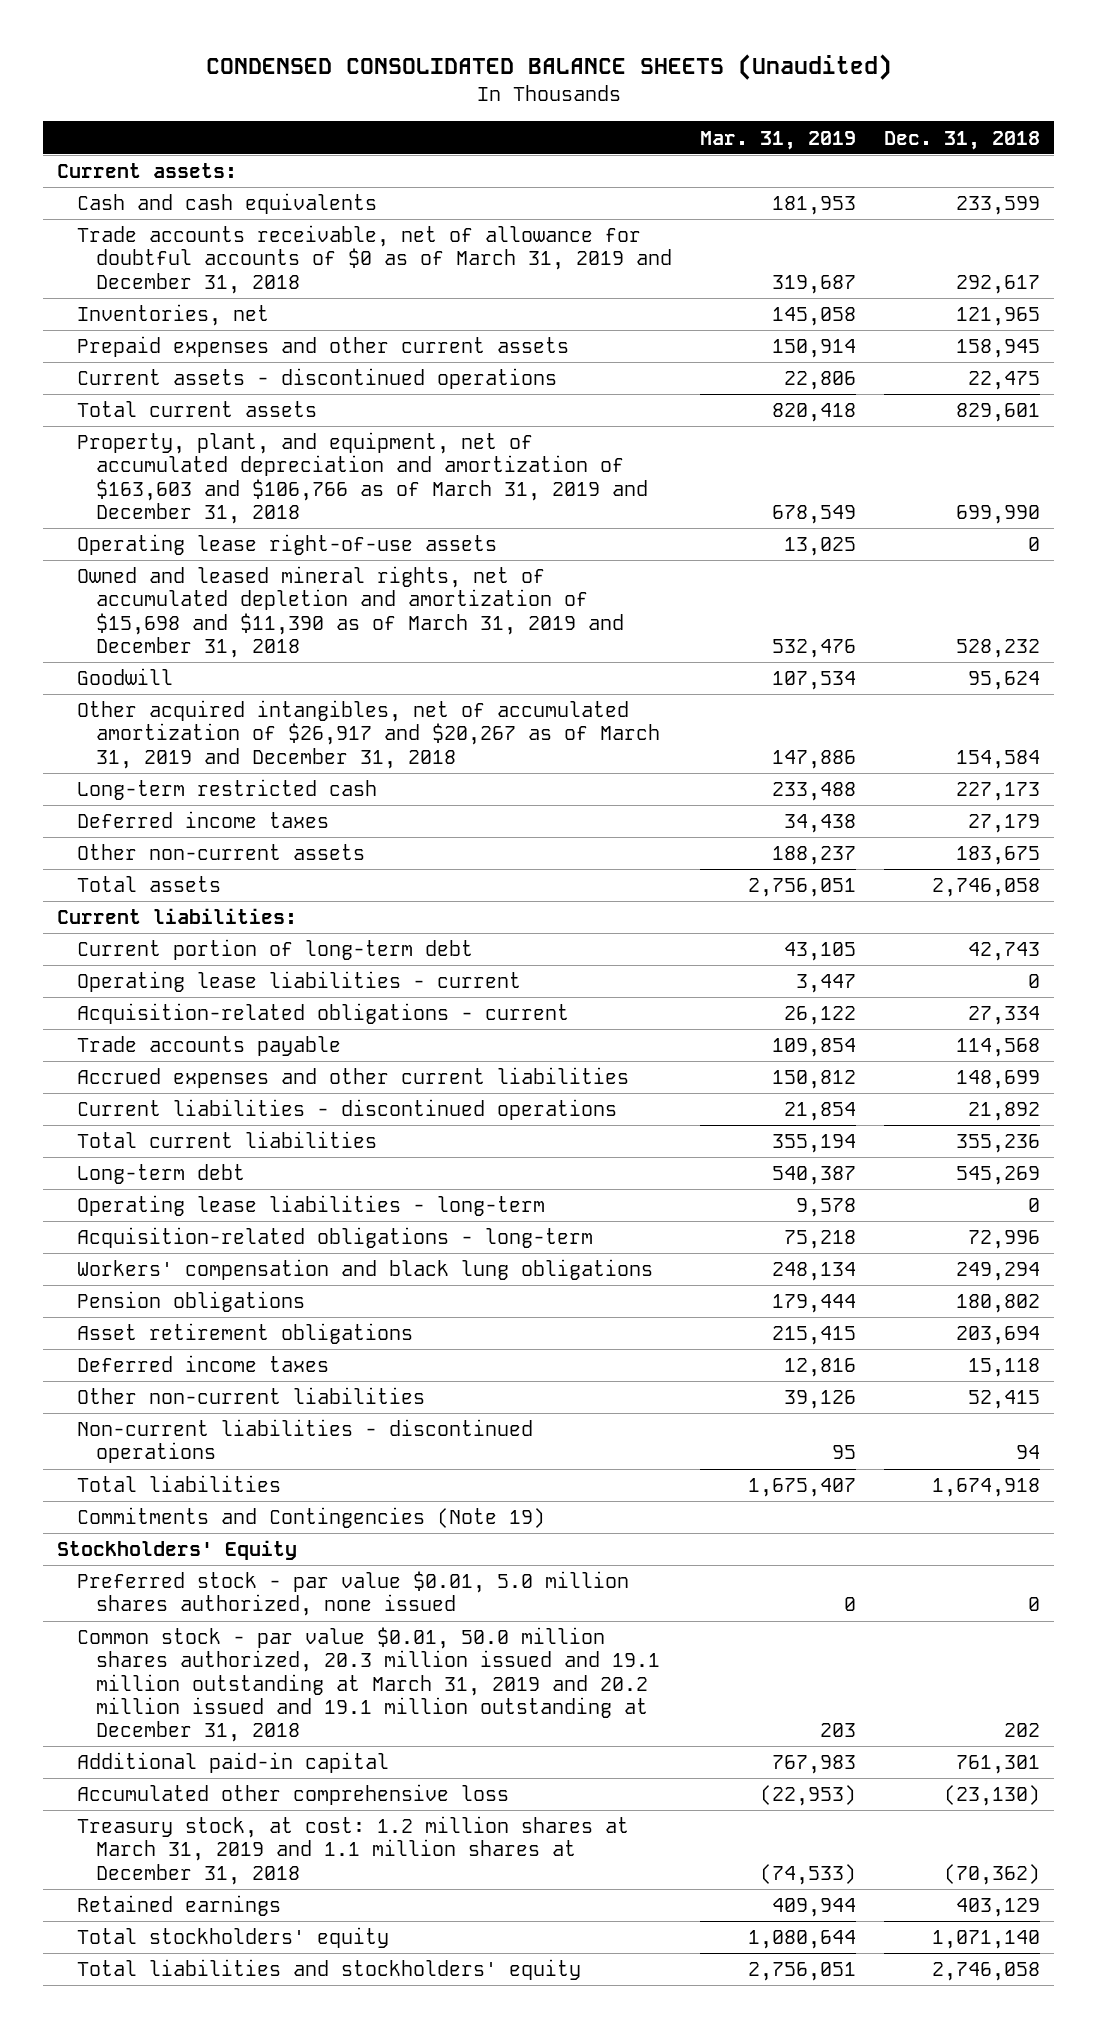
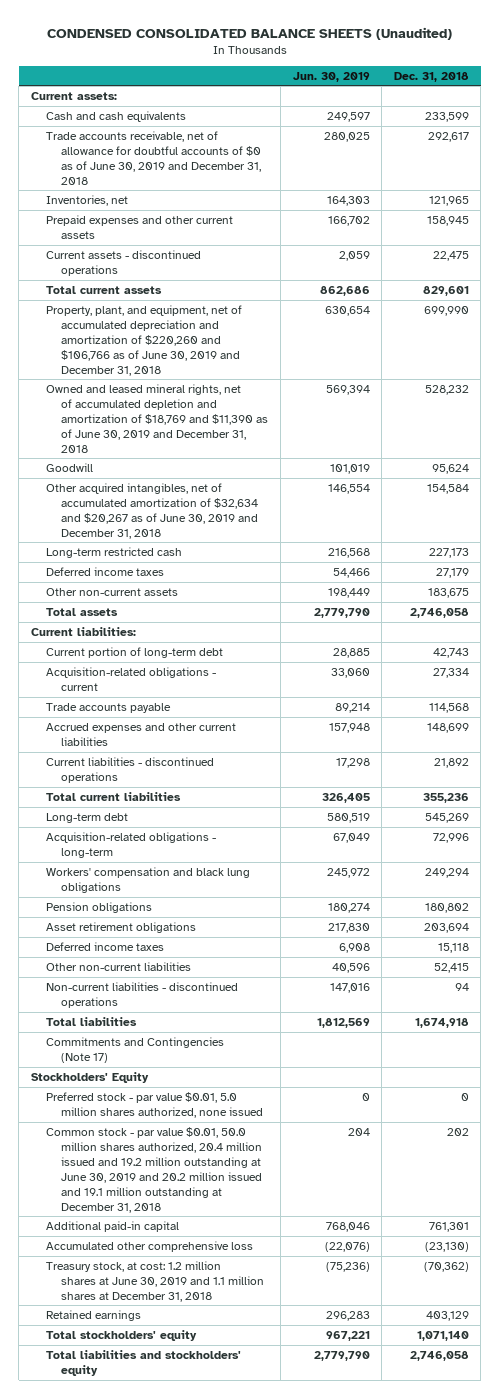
[700,130,857,150] Mar. 31, 2019 -> none
none -> [292,71,370,82] Jun. 30, 2019
[76,225,673,294] Trade accounts receivable, net of allowance for doubtful accounts of $0 as of March 31, 2019 and December 31, 2018 -> [46,130,262,185] Trade accounts receivable, net of allowance for doubtful accounts of $0 as of June 30, 2019 and December 31, 2018
[76,534,497,556] Operating lease right-of-use assets -> none
[76,432,649,524] Property, plant, and equipment, net of accumulated depreciation and amortization of $163,603 and $106,766 as of March 31, 2019 and December 31, 2018 -> [46,304,243,376] Property, plant, and equipment, net of accumulated depreciation and amortization of $220,260 and $106,766 as of June 30, 2019 and December 31, 2018
[76,566,625,658] Owned and leased mineral rights, net of accumulated depletion and amortization of $15,698 and $11,390 as of March 31, 2019 and December 31, 2018 -> [46,383,269,453] Owned and leased mineral rights, net of accumulated depletion and amortization of $18,769 and $11,390 as of June 30, 2019 and December 31, 2018
[76,700,661,769] Other acquired intangibles, net of accumulated amortization of $26,917 and $20,267 as of March 31, 2019 and December 31, 2018 -> [46,482,259,539] Other acquired intangibles, net of accumulated amortization of $32,634 and $20,267 as of June 30, 2019 and December 31, 2018
[76,971,521,993] Operating lease liabilities - current -> none
[76,1195,545,1217] Operating lease liabilities - long-term -> none
[76,1507,545,1529] Commitments and Contingencies (Note 19) -> [46,1036,225,1063] Commitments and Contingencies (Note 17)
[76,1627,661,1743] Common stock - par value $0.01, 50.0 million shares authorized, 20.3 million issued and 19.1 million outstanding at March 31, 2019 and 20.2 million issued and 19.1 million outstanding at December 31, 2018 -> [46,1126,263,1213] Common stock - par value $0.01, 50.0 million shares authorized, 20.4 million issued and 19.2 million outstanding at June 30, 2019 and 20.2 million issued and 19.1 million outstanding at December 31, 2018
[76,1816,629,1885] Treasury stock, at cost: 1.2 million shares at March 31, 2019 and 1.1 million shares at December 31, 2018 -> [46,1260,265,1302] Treasury stock, at cost: 1.2 million shares at June 30, 2019 and 1.1 million shares at December 31, 2018

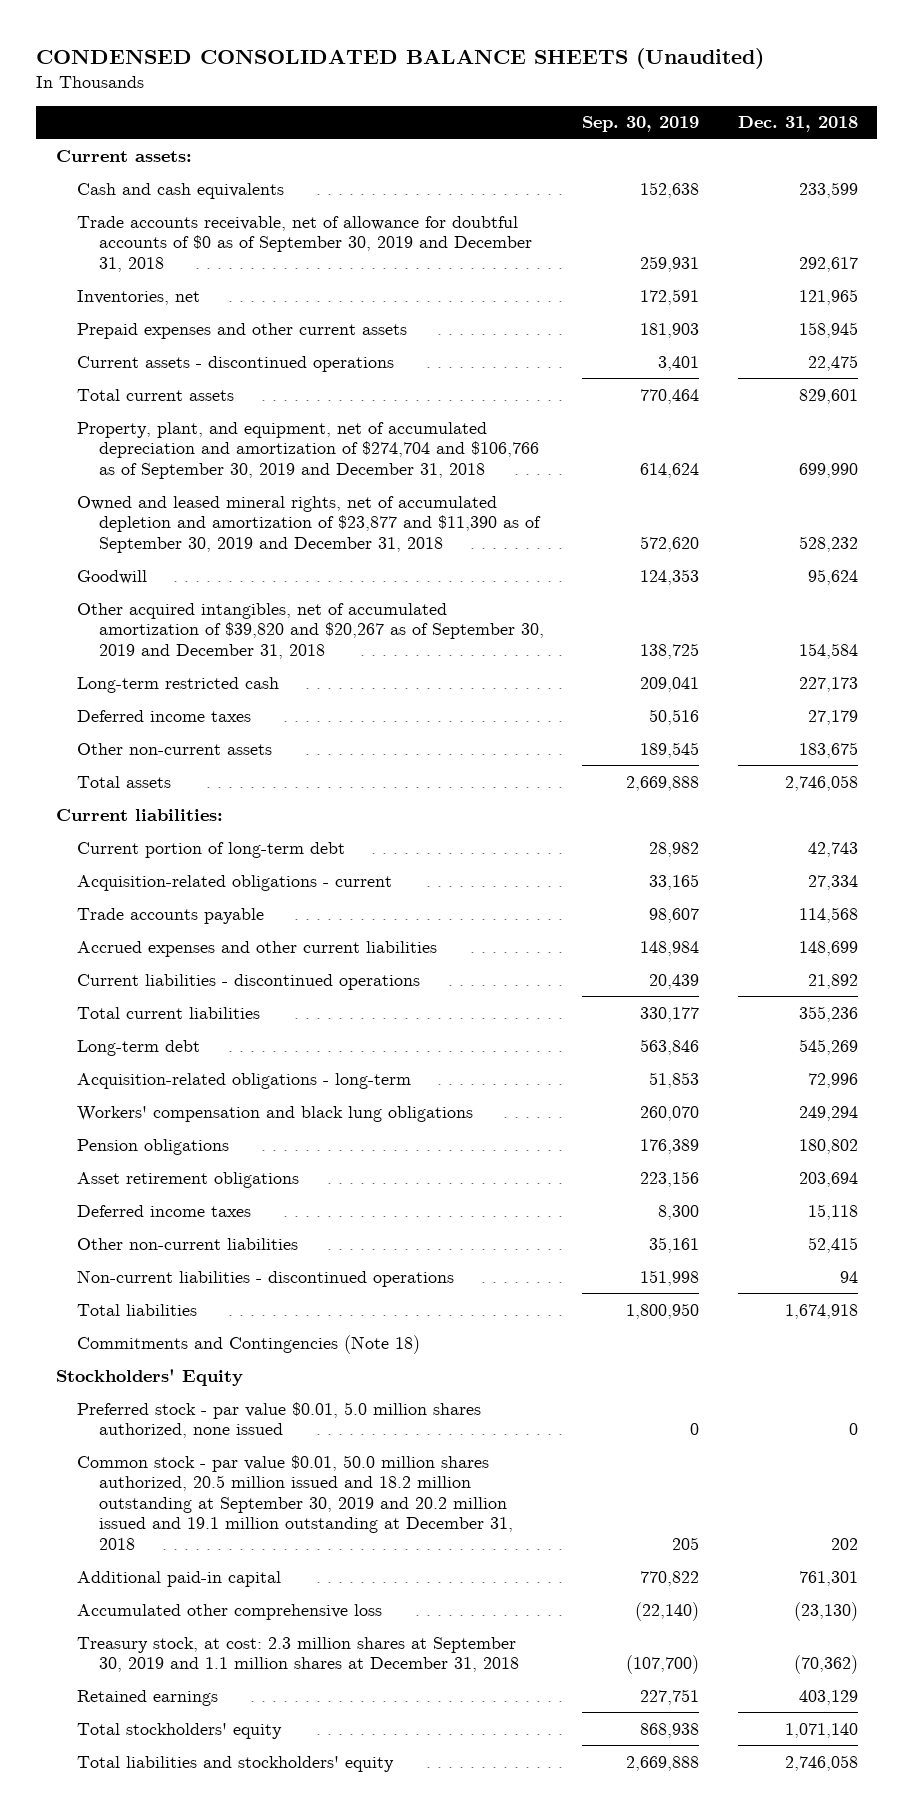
[292,71,370,82] Jun. 30, 2019 -> none
none -> [582,116,700,133] Sep. 30, 2019
[46,130,262,185] Trade accounts receivable, net of allowance for doubtful accounts of $0 as of June 30, 2019 and December 31, 2018 -> [77,215,532,272] Trade accounts receivable, net of allowance for doubtful accounts of $0 as of September 30, 2019 and December 31, 2018
[46,304,243,376] Property, plant, and equipment, net of accumulated depreciation and amortization of $220,260 and $106,766 as of June 30, 2019 and December 31, 2018 -> [77,421,539,479] Property, plant, and equipment, net of accumulated depreciation and amortization of $274,704 and $106,766 as of September 30, 2019 and December 31, 2018
[46,383,269,453] Owned and leased mineral rights, net of accumulated depletion and amortization of $18,769 and $11,390 as of June 30, 2019 and December 31, 2018 -> [77,495,541,553] Owned and leased mineral rights, net of accumulated depletion and amortization of $23,877 and $11,390 as of September 30, 2019 and December 31, 2018
[46,482,259,539] Other acquired intangibles, net of accumulated amortization of $32,634 and $20,267 as of June 30, 2019 and December 31, 2018 -> [77,602,544,659] Other acquired intangibles, net of accumulated amortization of $39,820 and $20,267 as of September 30, 2019 and December 31, 2018
[46,1036,225,1063] Commitments and Contingencies (Note 17) -> [77,1334,421,1354] Commitments and Contingencies (Note 18)
[46,1126,263,1213] Common stock - par value $0.01, 50.0 million shares authorized, 20.4 million issued and 19.2 million outstanding at June 30, 2019 and 20.2 million issued and 19.1 million outstanding at December 31, 2018 -> [77,1454,513,1550] Common stock - par value $0.01, 50.0 million shares authorized, 20.5 million issued and 18.2 million outstanding at September 30, 2019 and 20.2 million issued and 19.1 million outstanding at December 31, 2018
[46,1260,265,1302] Treasury stock, at cost: 1.2 million shares at June 30, 2019 and 1.1 million shares at December 31, 2018 -> [77,1636,519,1673] Treasury stock, at cost: 2.3 million shares at September 30, 2019 and 1.1 million shares at December 31, 2018

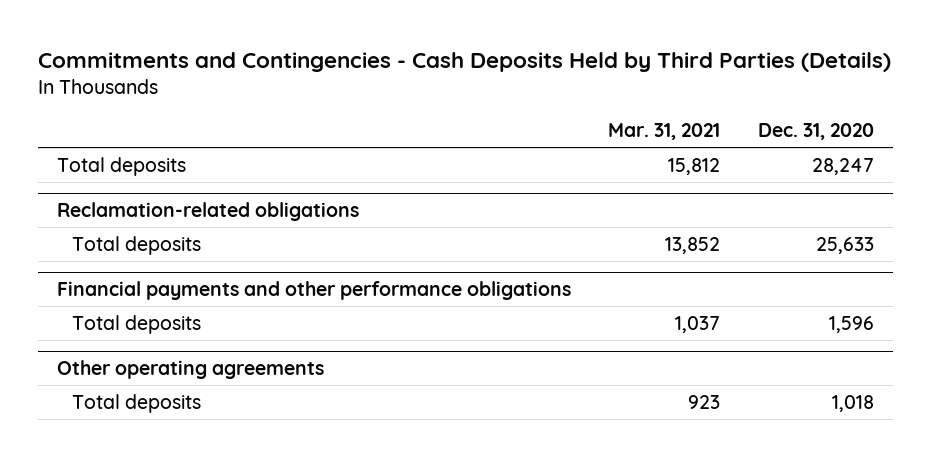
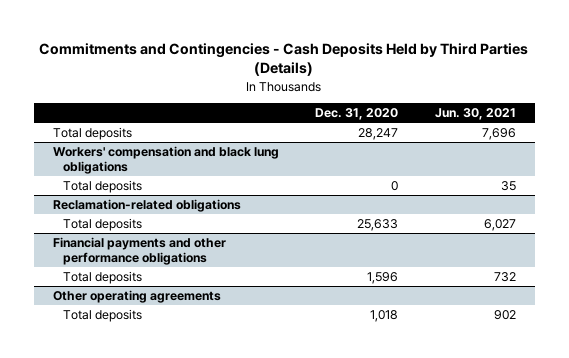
[608,123,721,141] Mar. 31, 2021 -> none
none -> [435,108,517,121] Jun. 30, 2021
none -> [52,146,279,174] Workers' compensation and black lung obligations
none -> [62,180,142,194] Total deposits

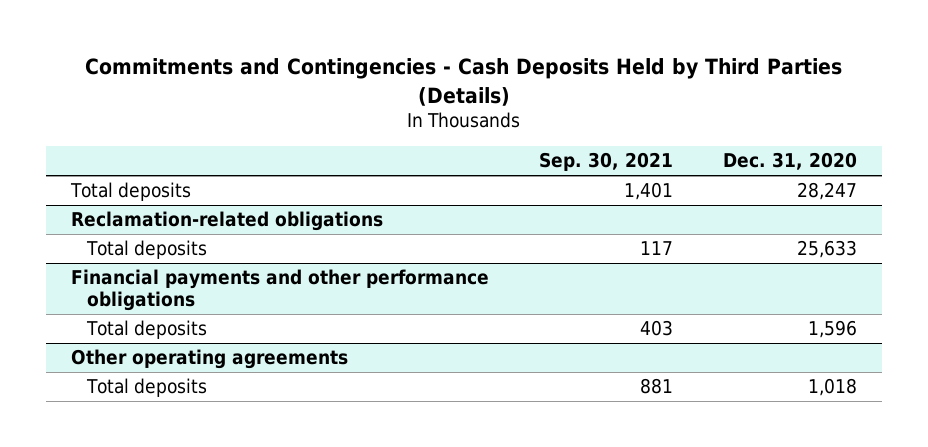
[435,108,517,121] Jun. 30, 2021 -> none
none -> [538,152,673,172] Sep. 30, 2021
[52,146,279,174] Workers' compensation and black lung obligations -> none
[62,180,142,194] Total deposits -> none

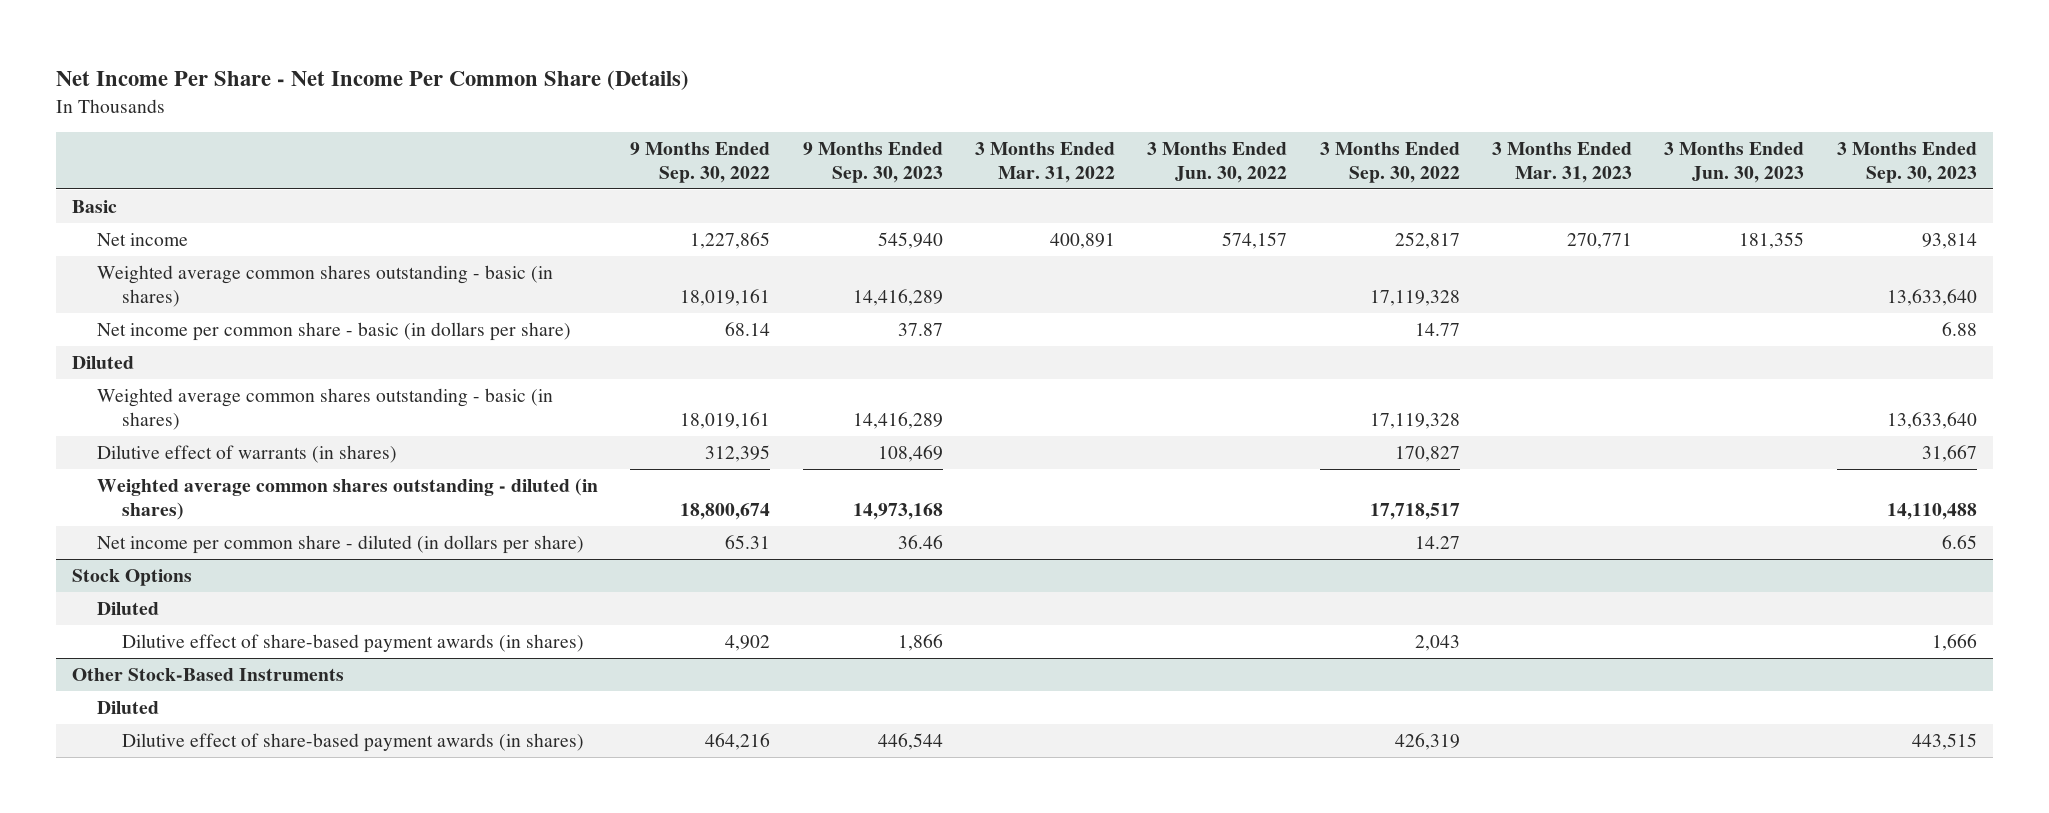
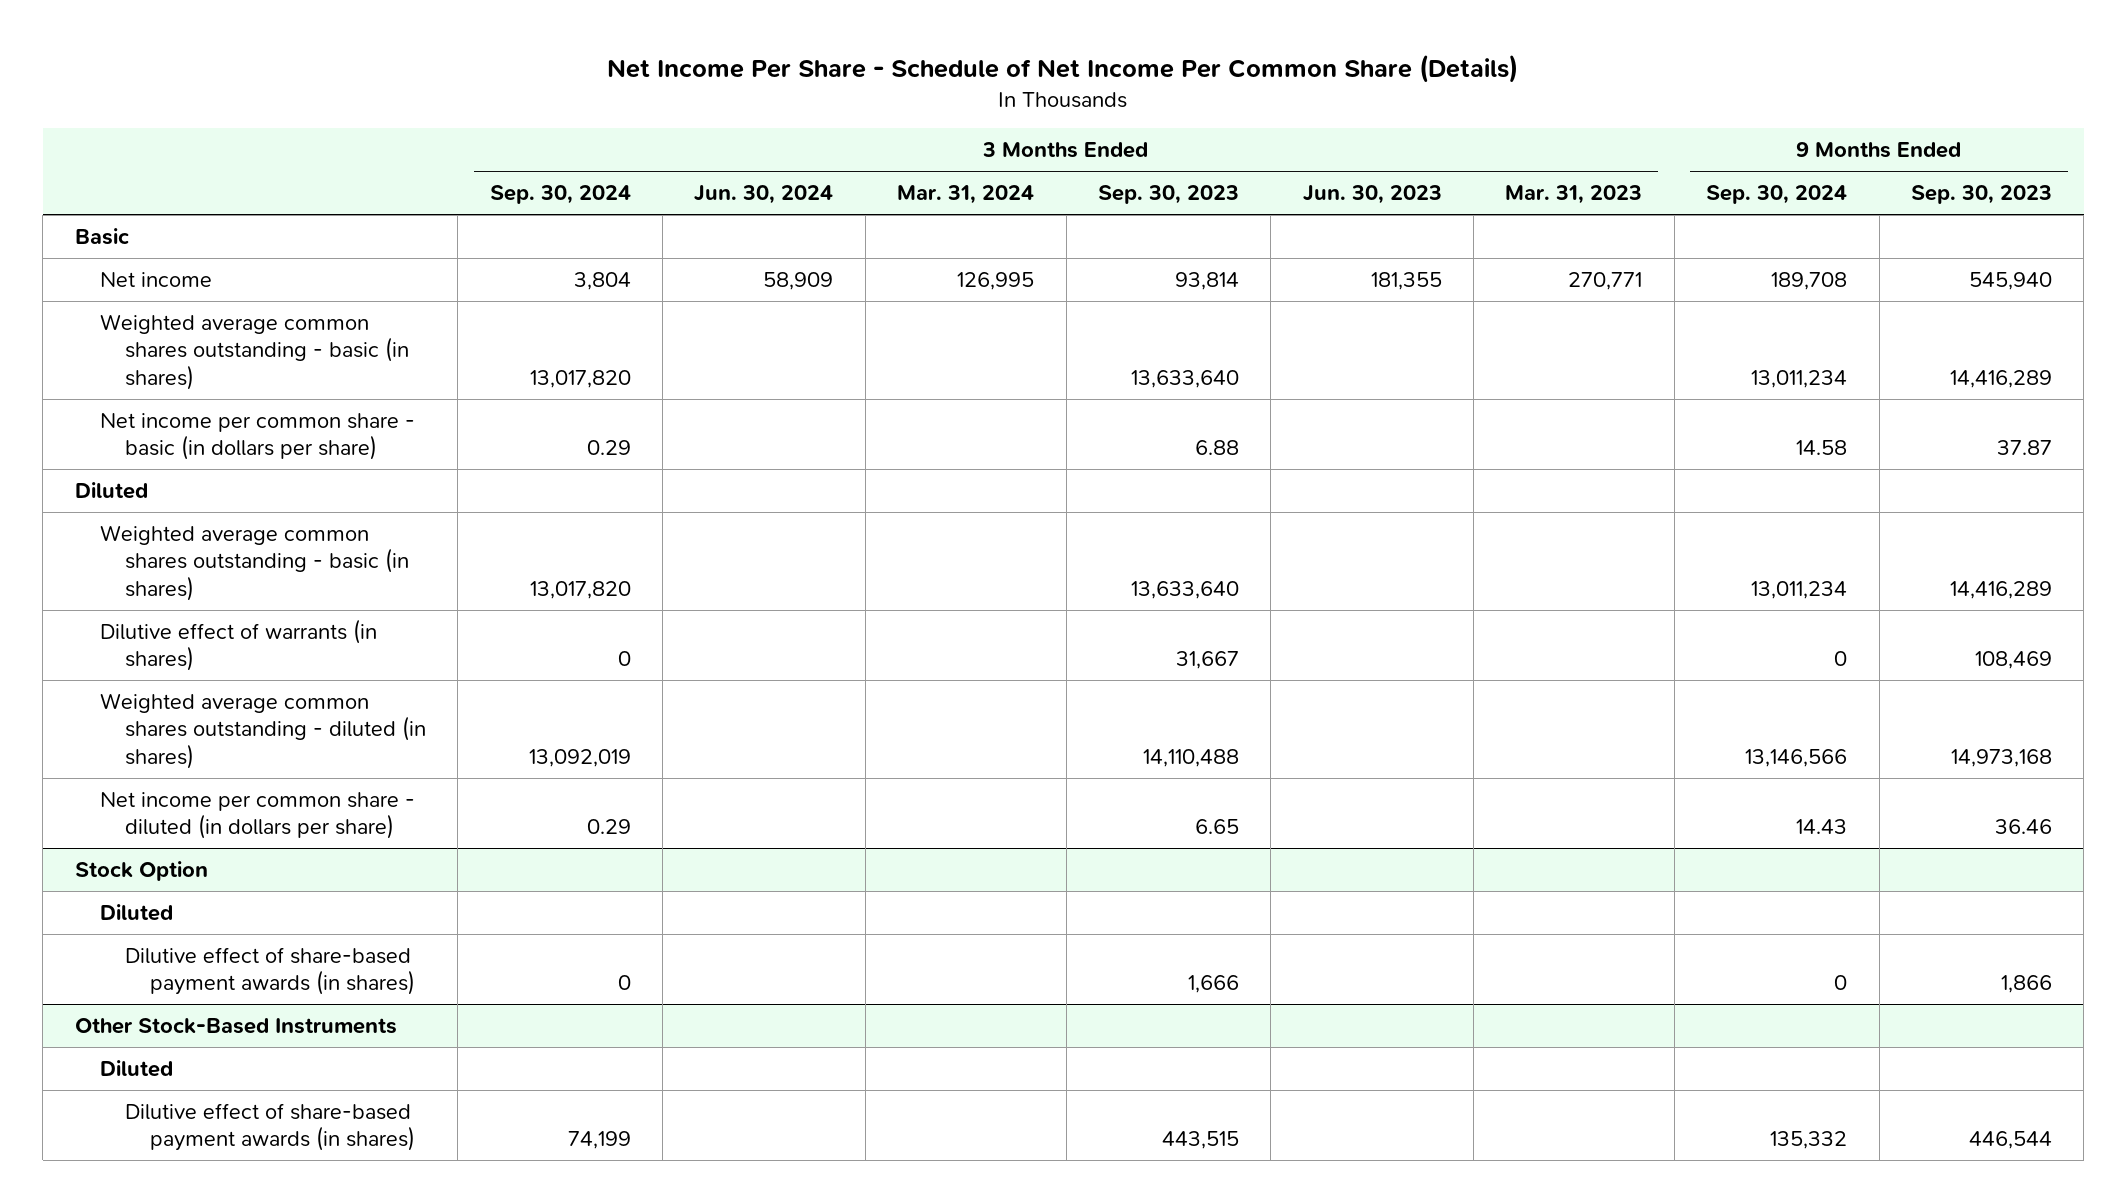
[55,70,689,91] Net Income Per Share - Net Income Per Common Share (Details) -> [607,53,1519,83] Net Income Per Share - Schedule of Net Income Per Common Share (Details)
[630,142,771,184] 9 Months Ended Sep. 30, 2022 -> none
[974,142,1115,184] 3 Months Ended Mar. 31, 2022 -> none
[1147,142,1288,184] 3 Months Ended Jun. 30, 2022 -> none
[1319,142,1460,184] 3 Months Ended Sep. 30, 2022 -> none
none -> [489,185,631,205] Sep. 30, 2024
none -> [694,185,834,205] Jun. 30, 2024
none -> [897,185,1035,205] Mar. 31, 2024
none -> [1706,185,1848,205] Sep. 30, 2024
[72,568,193,586] Stock Options -> [74,860,208,881] Stock Option

